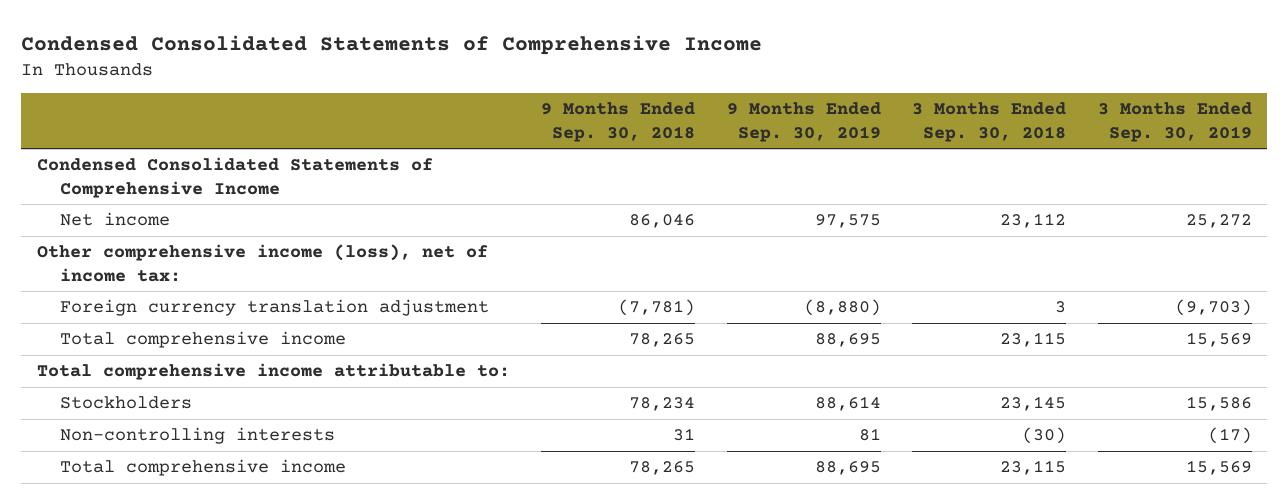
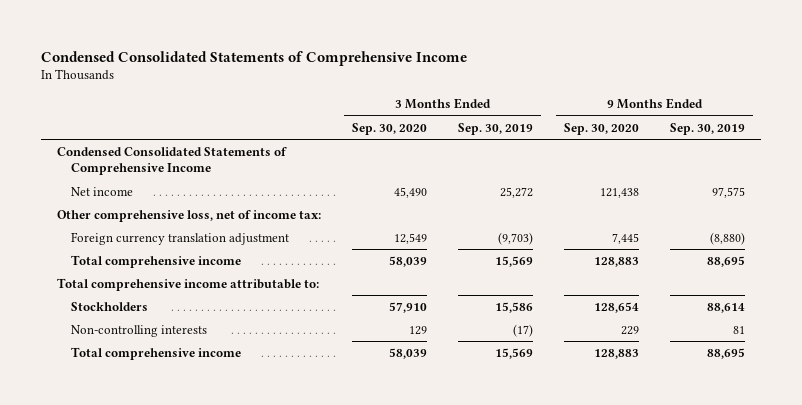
[541,102,696,142] 9 Months Ended Sep. 30, 2018 -> none
[912,102,1067,142] 3 Months Ended Sep. 30, 2018 -> none
none -> [352,122,428,135] Sep. 30, 2020
none -> [564,122,640,135] Sep. 30, 2020
[36,244,488,282] Other comprehensive income (loss), net of income tax: -> [56,209,321,222] Other comprehensive loss, net of income tax:

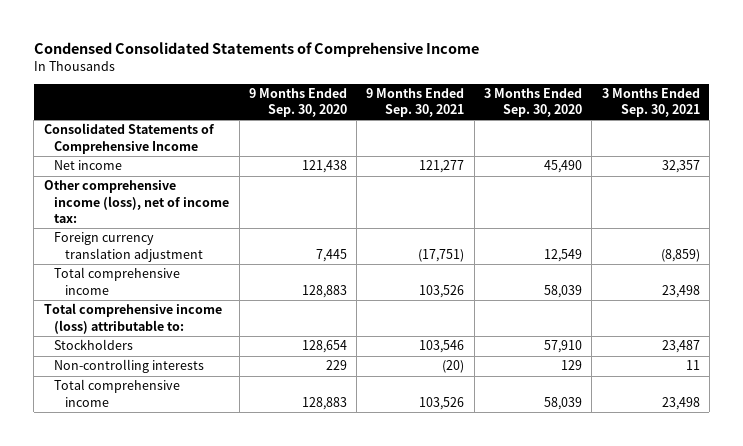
[458,122,534,135] Sep. 30, 2019 -> none
[670,122,746,135] Sep. 30, 2019 -> none
none -> [366,88,465,118] 9 Months Ended Sep. 30, 2021
none -> [601,88,700,118] 3 Months Ended Sep. 30, 2021
[56,146,287,176] Condensed Consolidated Statements of Comprehensive Income -> [43,123,215,154] Consolidated Statements of Comprehensive Income
[56,209,321,222] Other comprehensive loss, net of income tax: -> [43,180,230,223] Other comprehensive income (loss), net of income tax:
[56,277,319,291] Total comprehensive income attributable to: -> [43,303,222,334] Total comprehensive income (loss) attributable to:

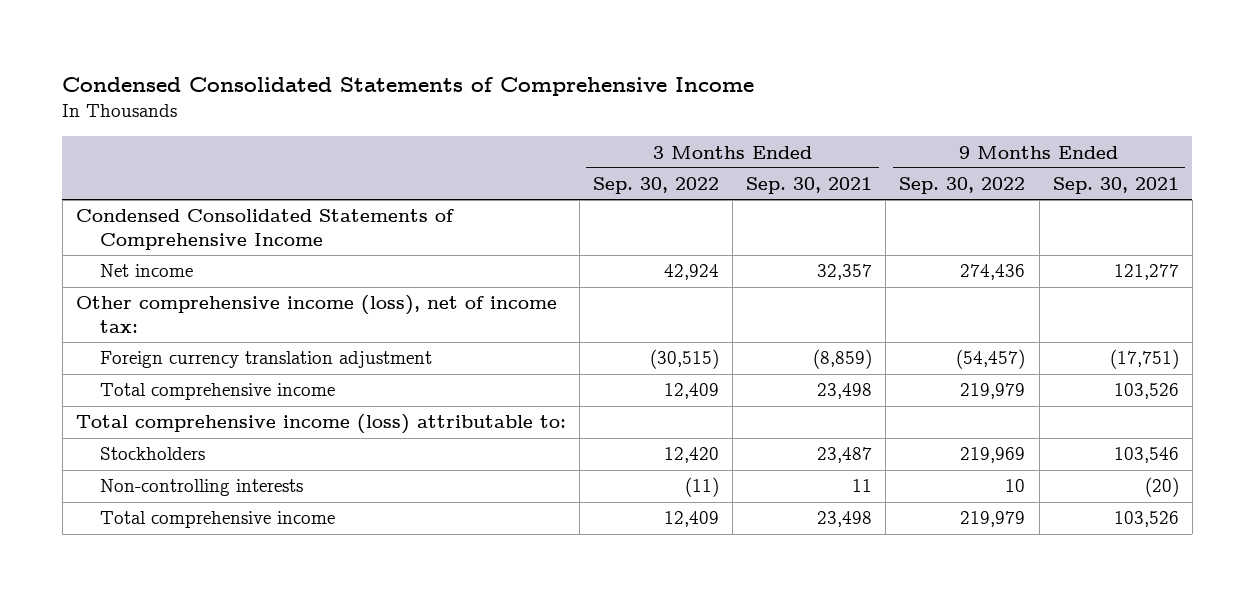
[248,88,347,118] 9 Months Ended Sep. 30, 2020 -> none
[483,88,582,118] 3 Months Ended Sep. 30, 2020 -> none
none -> [592,177,719,195] Sep. 30, 2022
none -> [899,177,1026,195] Sep. 30, 2022
[43,123,215,154] Consolidated Statements of Comprehensive Income -> [75,209,454,251] Condensed Consolidated Statements of Comprehensive Income

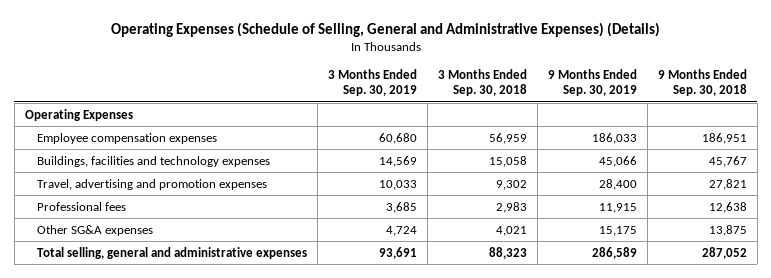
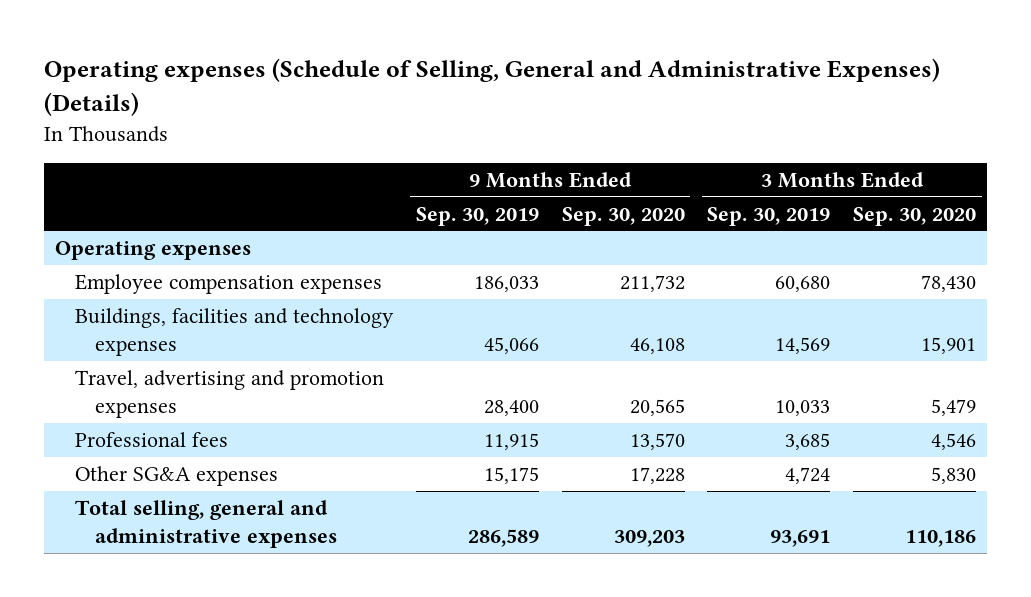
[110,21,660,37] Operating Expenses (Schedule of Selling, General and Administrative Expenses) (Details) -> [43,58,940,117] Operating expenses (Schedule of Selling, General and Administrative Expenses) (Details)
[437,69,527,97] 3 Months Ended Sep. 30, 2018 -> none
[657,69,747,97] 9 Months Ended Sep. 30, 2018 -> none
none -> [561,206,685,226] Sep. 30, 2020
none -> [853,206,977,226] Sep. 30, 2020
[24,108,133,121] Operating Expenses -> [54,241,251,261] Operating expenses

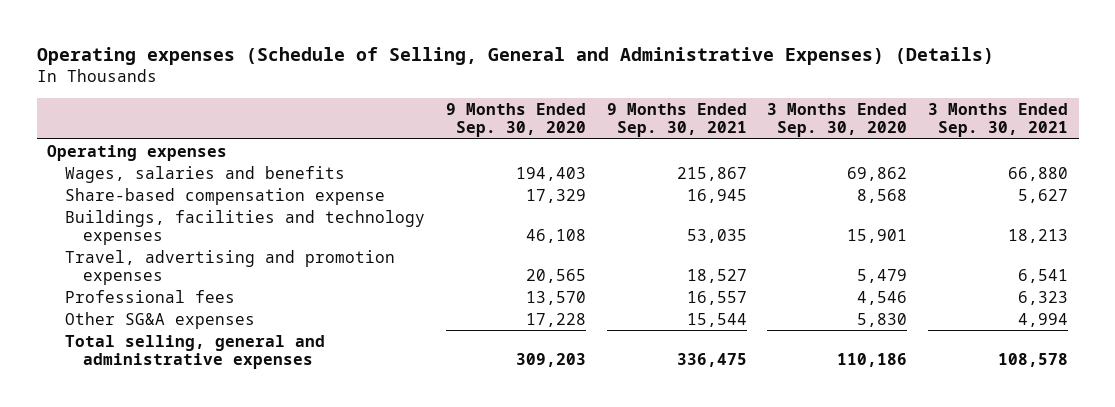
[415,206,539,226] Sep. 30, 2019 -> none
[707,206,831,226] Sep. 30, 2019 -> none
none -> [606,102,747,138] 9 Months Ended Sep. 30, 2021
none -> [928,102,1069,138] 3 Months Ended Sep. 30, 2021
[74,274,382,295] Employee compensation expenses -> none
none -> [65,165,346,183] Wages, salaries and benefits
none -> [65,187,386,205] Share-based compensation expense

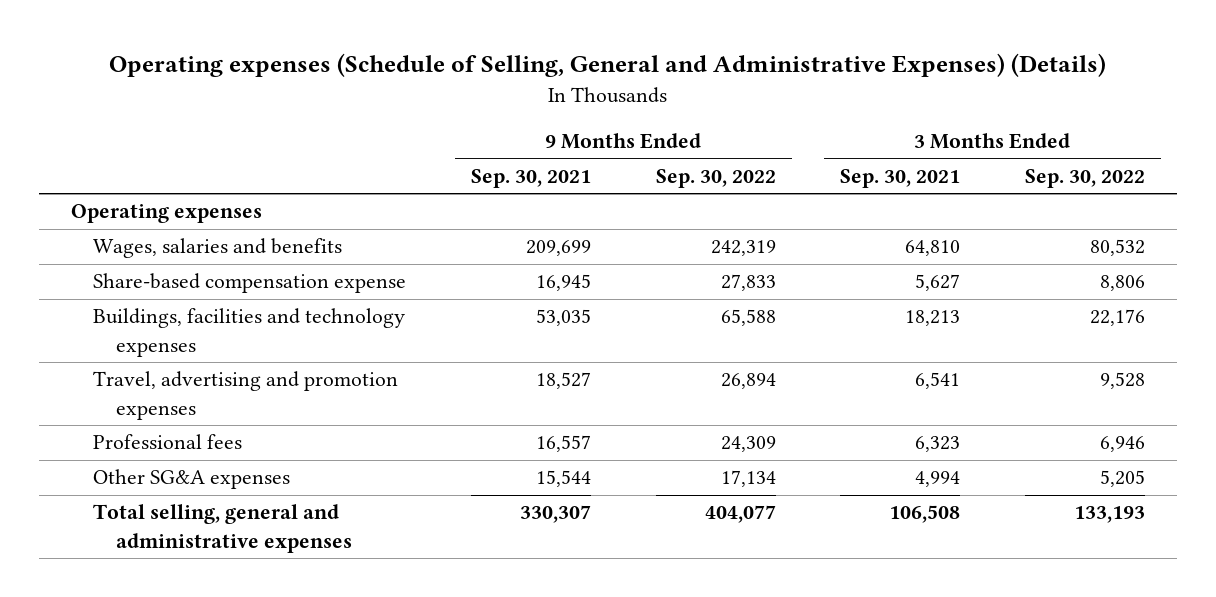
[445,102,586,138] 9 Months Ended Sep. 30, 2020 -> none
[767,102,908,138] 3 Months Ended Sep. 30, 2020 -> none
none -> [655,168,776,188] Sep. 30, 2022
none -> [1024,168,1145,188] Sep. 30, 2022
[676,166,747,181] 215,867 -> [525,240,591,257] 209,699
[1008,166,1069,181] 66,880 -> [905,240,961,257] 64,810
[676,353,747,368] 336,475 -> [519,505,591,524] 330,307
[998,353,1069,368] 108,578 -> [889,505,961,524] 106,508

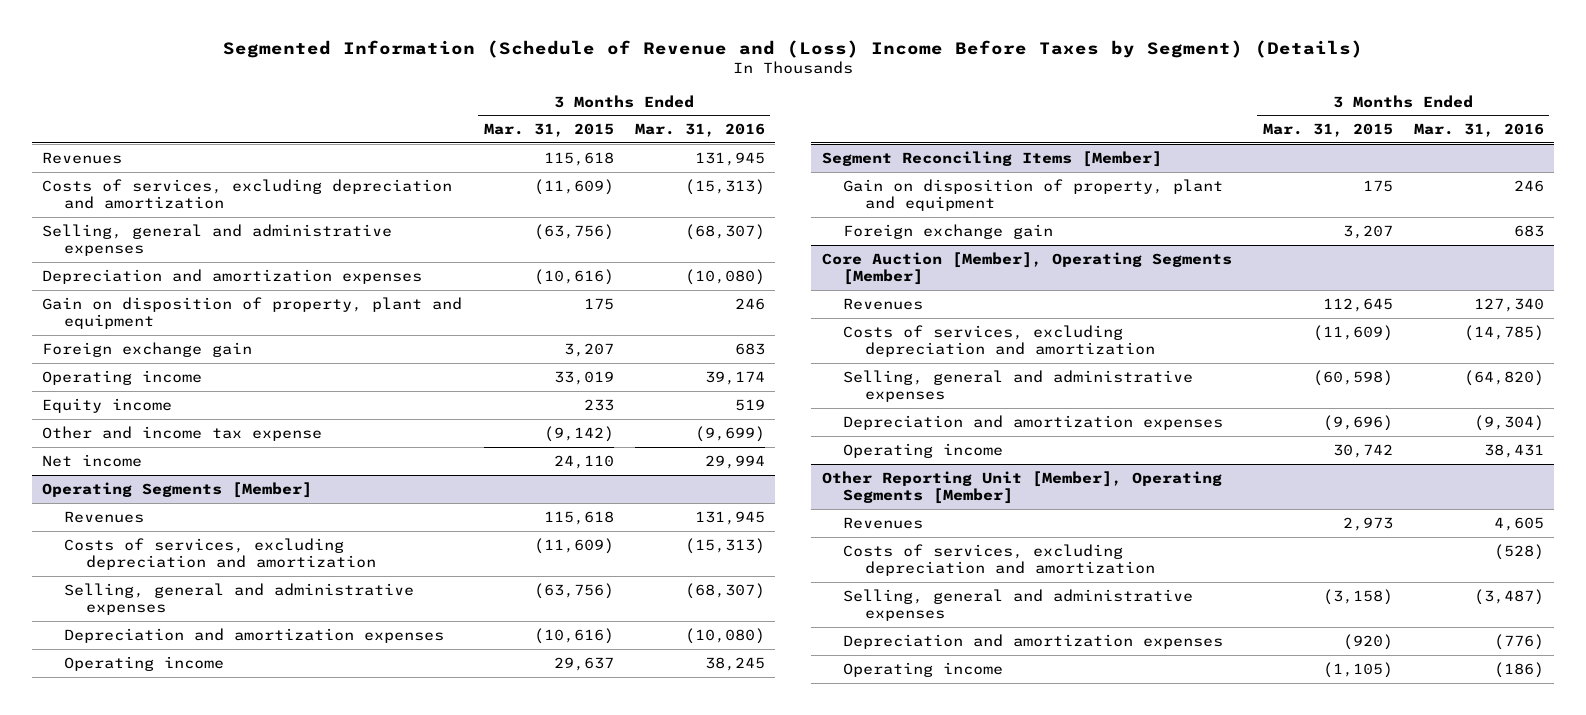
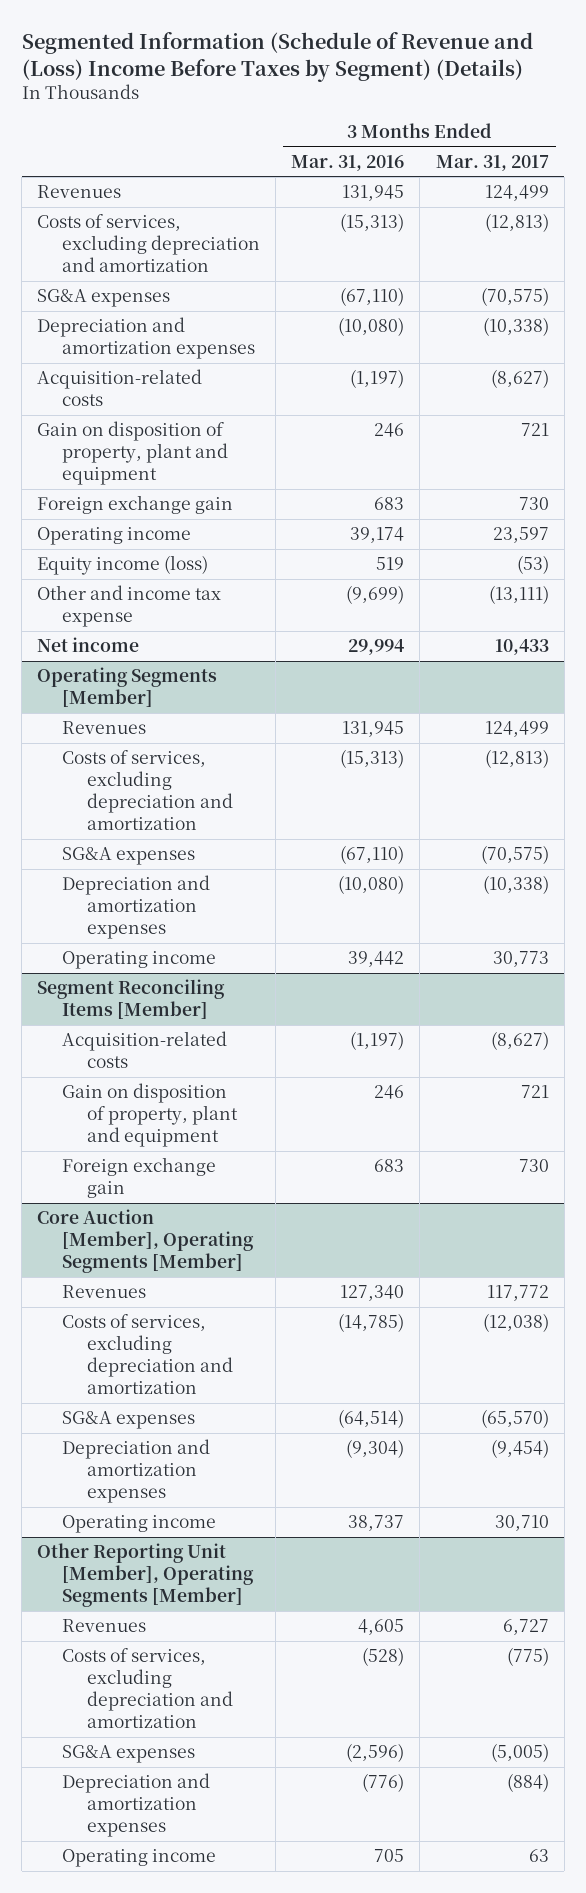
[483,123,614,138] Mar. 31, 2015 -> none
none -> [435,154,549,171] Mar. 31, 2017
[42,223,393,256] Selling, general and administrative expenses -> none
none -> [37,289,171,308] SG&A expenses
none -> [37,369,203,407] Acquisition-related costs
[42,397,173,413] Equity income -> [37,555,209,576] Equity income (loss)
[64,582,415,615] Selling, general and administrative expenses -> none
none -> [61,847,195,866] SG&A expenses
[704,656,765,671] 38,245 -> [348,951,405,968] 39,442
none -> [61,1031,227,1069] Acquisition-related costs
[843,369,1194,402] Selling, general and administrative expenses -> none
none -> [61,1411,195,1430] SG&A expenses
[1483,443,1544,458] 38,431 -> [348,1515,405,1532] 38,737
[843,588,1194,621] Selling, general and administrative expenses -> none
none -> [61,1745,195,1764] SG&A expenses
[1493,661,1544,678] (186) -> [374,1849,405,1863] 705

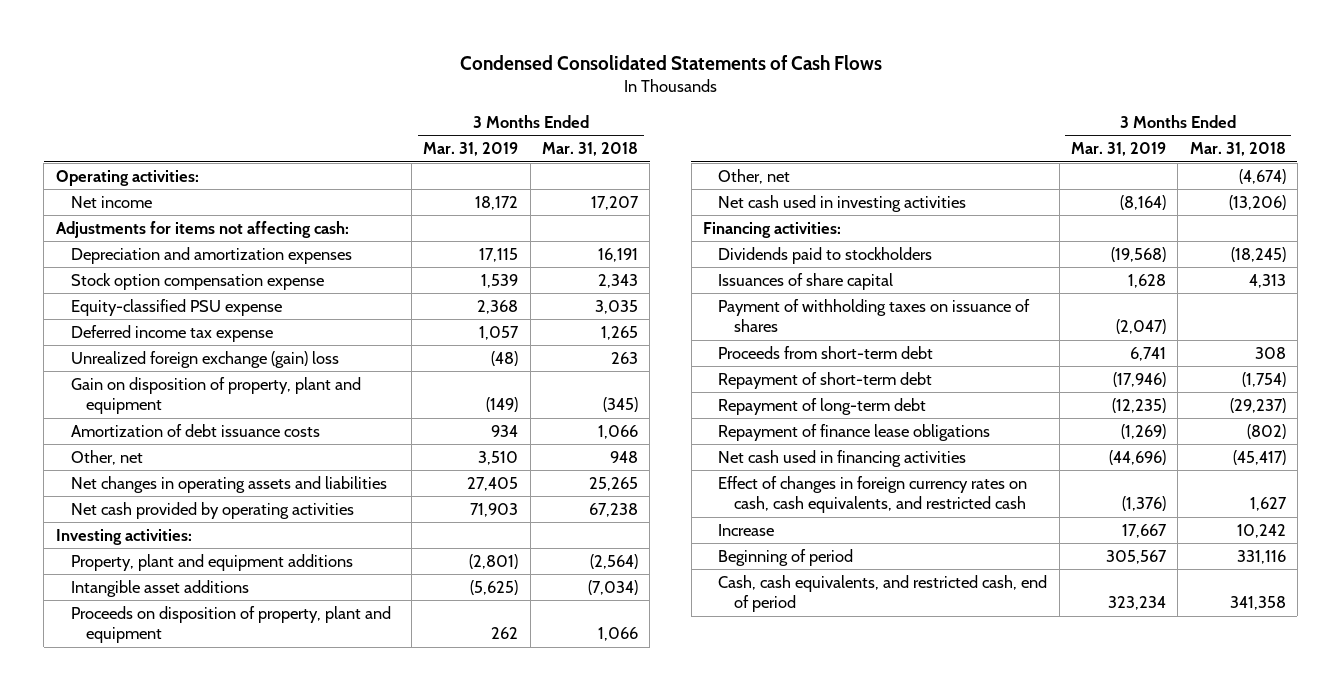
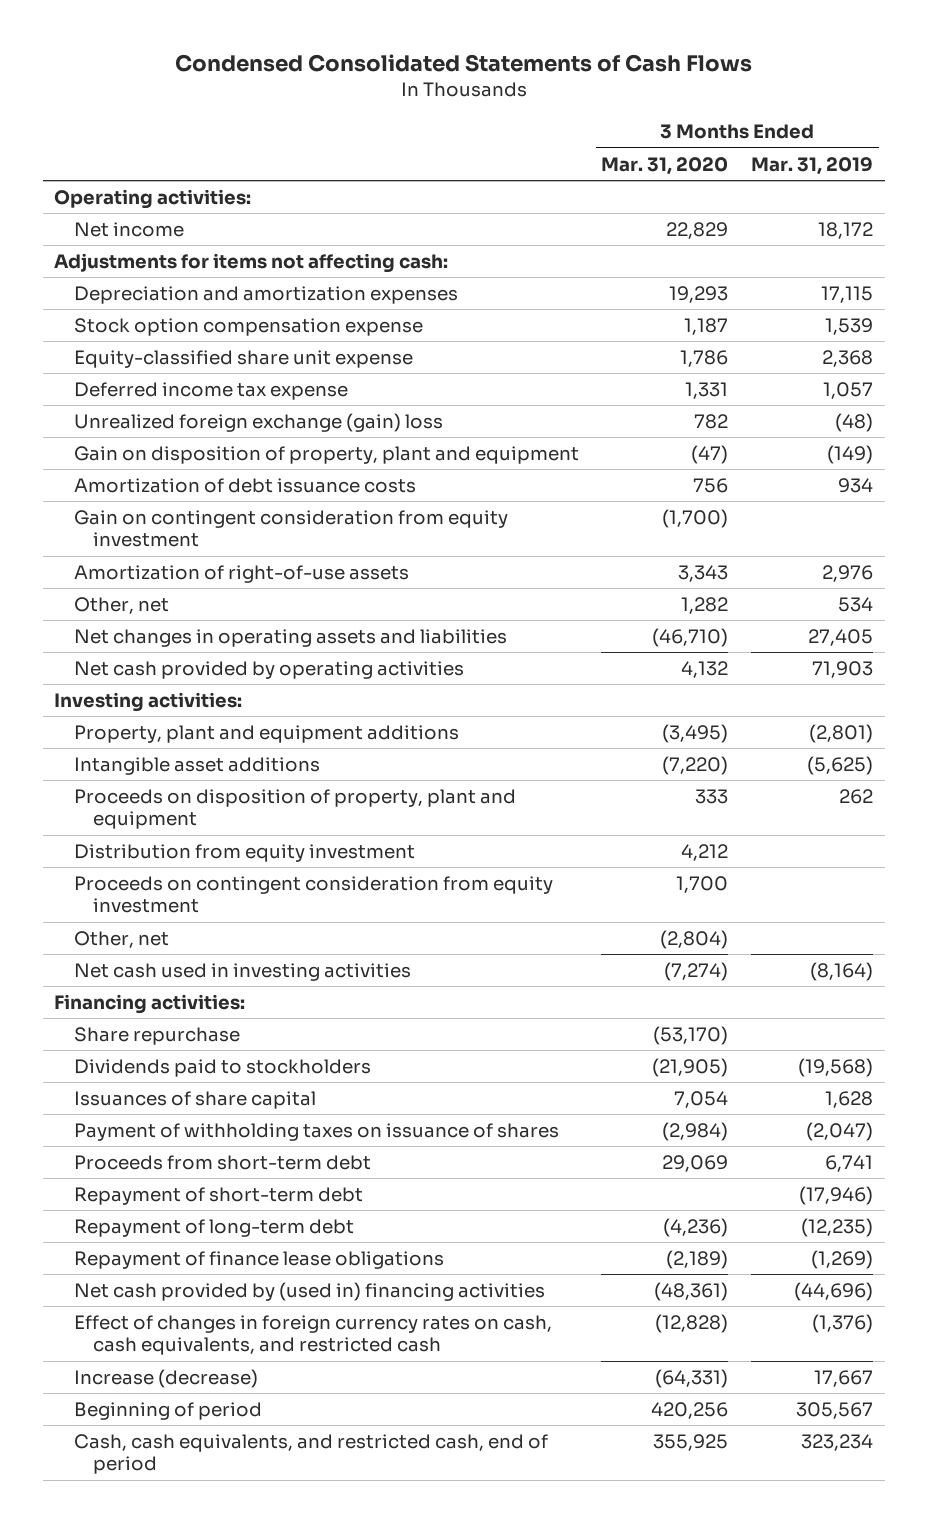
[541,142,638,157] Mar. 31, 2018 -> none
none -> [601,156,729,175] Mar. 31, 2020
[70,299,282,317] Equity-classified PSU expense -> [73,350,413,369] Equity-classified share unit expense
none -> [73,510,508,548] Gain on contingent consideration from equity investment
none -> [73,565,409,584] Amortization of right-of-use assets
[478,451,519,466] 3,510 -> [838,597,874,613] 534
none -> [73,844,415,863] Distribution from equity investment
none -> [73,876,553,914] Proceeds on contingent consideration from equity investment
none -> [73,1027,240,1046] Share repurchase
[718,450,967,468] Net cash used in financing activities -> [73,1282,545,1302] Net cash provided by (used in) financing activities
[718,524,775,537] Increase -> [73,1369,258,1389] Increase (decrease)

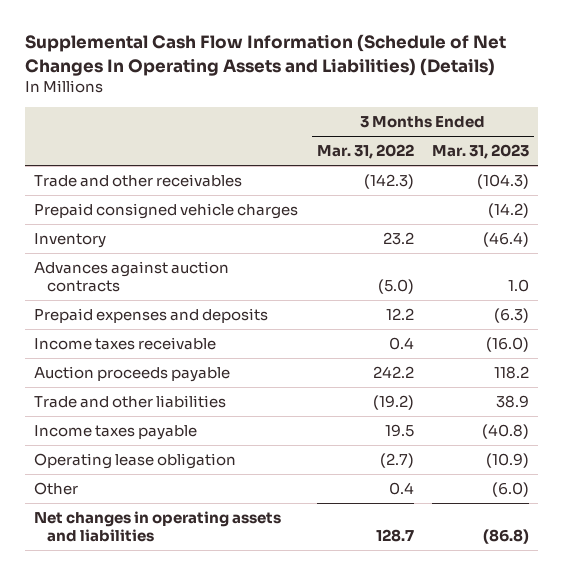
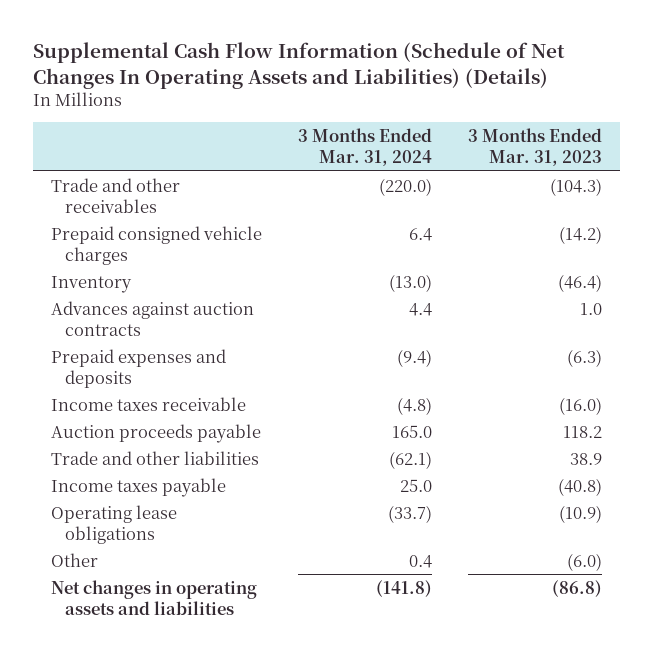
[316,144,414,160] Mar. 31, 2022 -> none
none -> [297,127,432,167] 3 Months Ended Mar. 31, 2024
[34,453,237,470] Operating lease obligation -> [50,504,177,544] Operating lease obligations

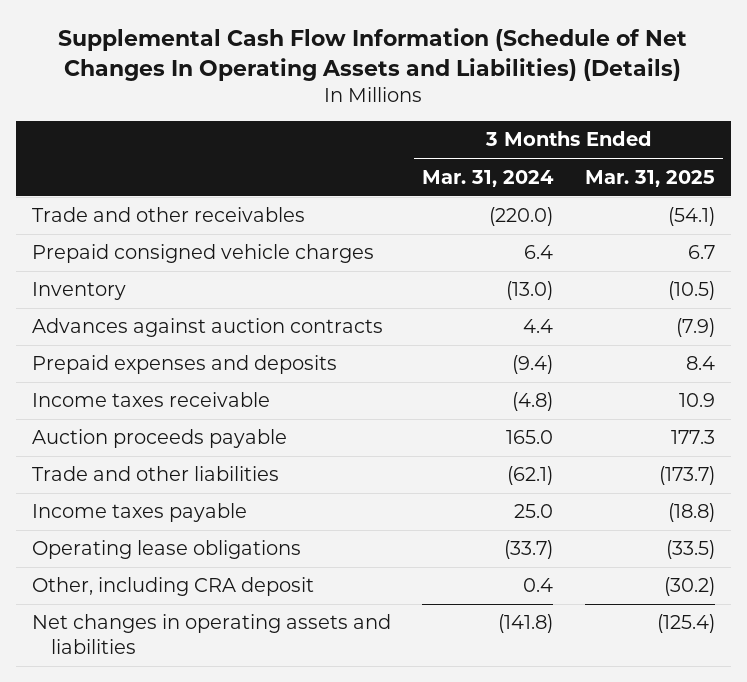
[467,127,602,167] 3 Months Ended Mar. 31, 2023 -> none
none -> [585,169,716,187] Mar. 31, 2025
[50,552,98,567] Other -> [31,577,314,597] Other, including CRA deposit

